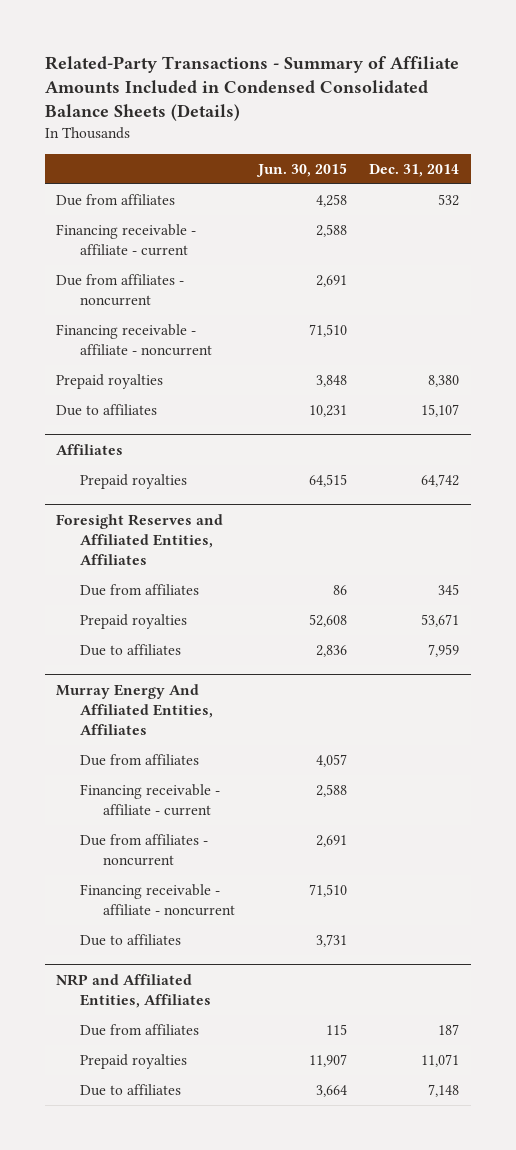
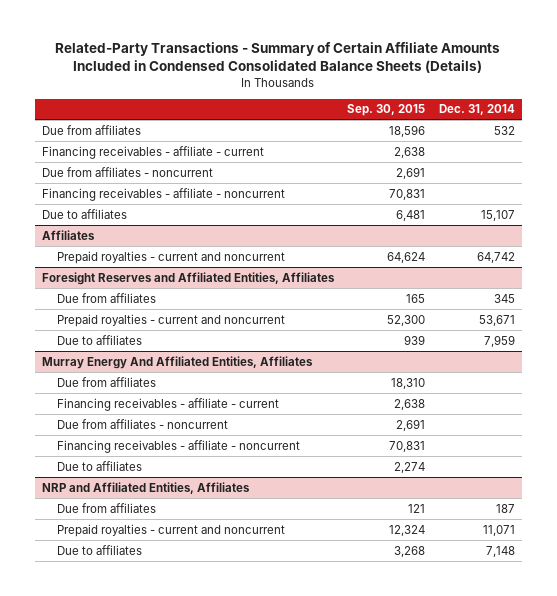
[44,55,459,122] Related-Party Transactions - Summary of Affiliate Amounts Included in Condensed Consolidated Balance Sheets (Details) -> [55,42,501,74] Related-Party Transactions - Summary of Certain Affiliate Amounts Included in Condensed Consolidated Balance Sheets (Details)
[255,162,347,177] Jun. 30, 2015 -> none
none -> [347,104,426,117] Sep. 30, 2015
[56,224,197,256] Financing receivable - affiliate - current -> [41,145,264,159] Financing receivables - affiliate - current
[56,374,164,390] Prepaid royalties -> none
[56,324,212,356] Financing receivable - affiliate - noncurrent -> [41,187,285,201] Financing receivables - affiliate - noncurrent
[79,474,187,490] Prepaid royalties -> [56,250,285,264] Prepaid royalties - current and noncurrent
[79,614,187,630] Prepaid royalties -> [56,313,285,327] Prepaid royalties - current and noncurrent
[79,784,220,816] Financing receivable - affiliate - current -> [56,397,279,411] Financing receivables - affiliate - current
[79,884,235,916] Financing receivable - affiliate - noncurrent -> [56,439,300,453] Financing receivables - affiliate - noncurrent
[79,1054,187,1070] Prepaid royalties -> [56,523,285,537] Prepaid royalties - current and noncurrent

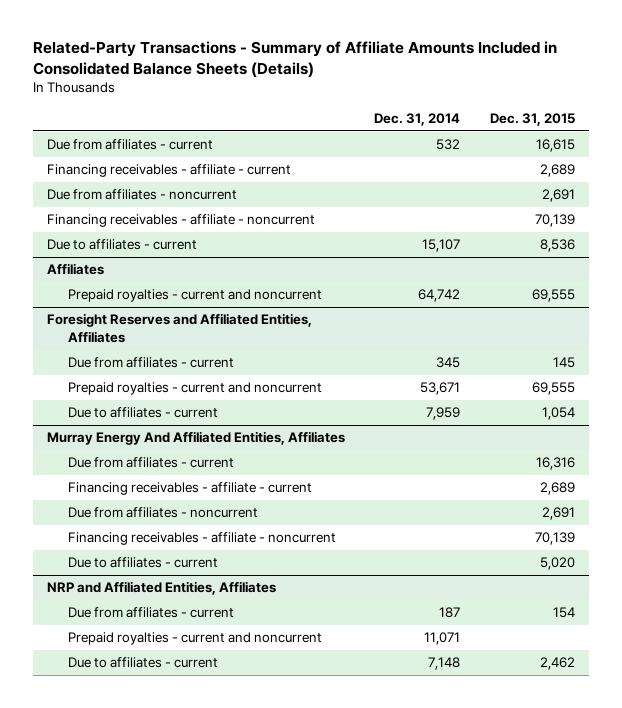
[55,42,501,74] Related-Party Transactions - Summary of Certain Affiliate Amounts Included in Condensed Consolidated Balance Sheets (Details) -> [32,41,557,78] Related-Party Transactions - Summary of Affiliate Amounts Included in Consolidated Balance Sheets (Details)
[347,104,426,117] Sep. 30, 2015 -> none
none -> [489,112,575,126] Dec. 31, 2015
[41,124,141,135] Due from affiliates -> [47,139,214,151] Due from affiliates - current
[41,208,127,219] Due to affiliates -> [47,239,198,251] Due to affiliates - current
[56,292,156,303] Due from affiliates -> [68,357,235,369] Due from affiliates - current
[56,334,142,345] Due to affiliates -> [68,407,219,419] Due to affiliates - current
[56,376,156,387] Due from affiliates -> [68,457,235,469] Due from affiliates - current
[56,460,142,471] Due to affiliates -> [68,557,219,569] Due to affiliates - current
[56,502,156,513] Due from affiliates -> [68,607,235,619] Due from affiliates - current
[56,544,142,555] Due to affiliates -> [68,657,219,669] Due to affiliates - current

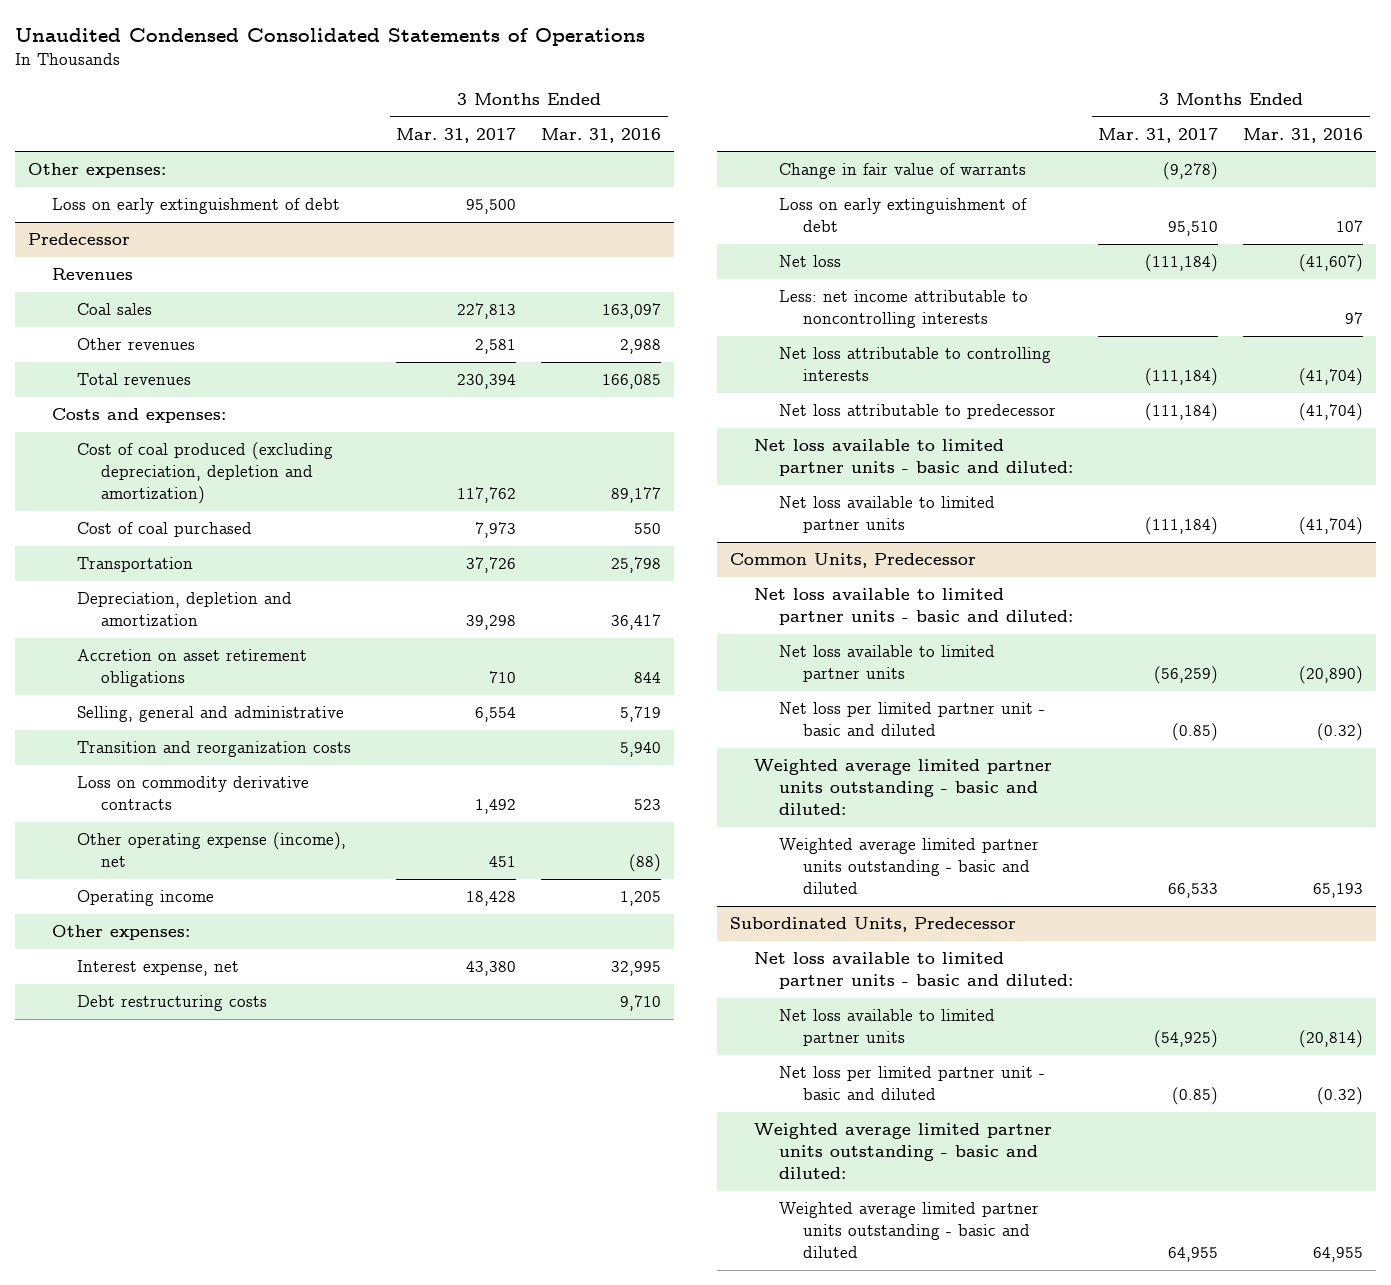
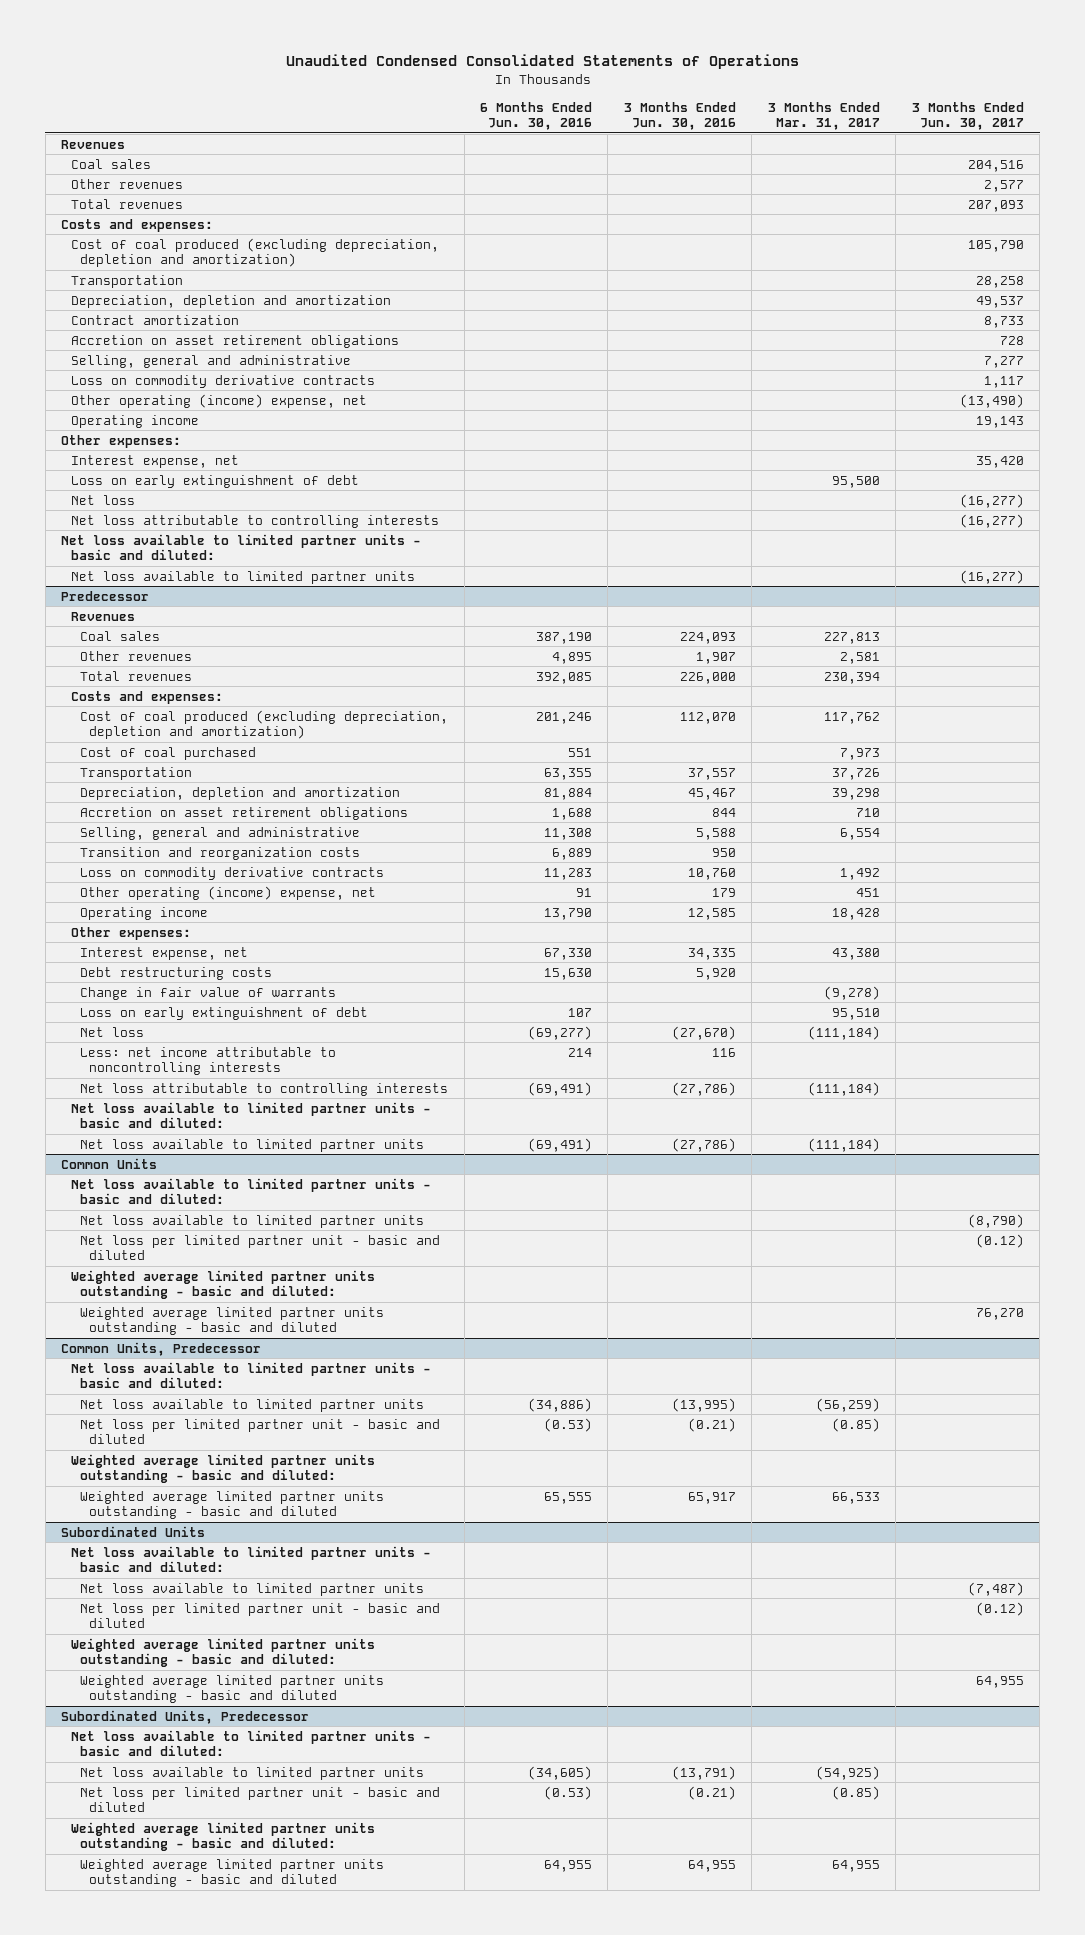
[541,127,662,143] Mar. 31, 2016 -> none
none -> [479,101,592,131] 6 Months Ended Jun. 30, 2016
none -> [623,101,736,131] 3 Months Ended Jun. 30, 2016
none -> [911,101,1024,131] 3 Months Ended Jun. 30, 2017
none -> [61,139,126,149] Revenues
none -> [70,158,151,169] Coal sales
none -> [70,178,183,189] Other revenues
none -> [70,198,183,209] Total revenues
none -> [61,218,214,232] Costs and expenses:
none -> [70,237,439,268] Cost of coal produced (excluding depreciation, depletion and amortization)
none -> [70,274,183,288] Transportation
none -> [70,294,391,308] Depreciation, depletion and amortization
none -> [70,314,239,325] Contract amortization
none -> [70,334,399,348] Accretion on asset retirement obligations
none -> [70,354,351,368] Selling, general and administrative
none -> [70,374,375,388] Loss on commodity derivative contracts
none -> [70,393,367,408] Other operating (income) expense, net
none -> [70,414,199,428] Operating income
none -> [70,454,239,468] Interest expense, net
none -> [70,494,135,505] Net loss
none -> [70,514,439,528] Net loss attributable to controlling interests
none -> [61,533,422,561] Net loss available to limited partner units - basic and diluted:
none -> [70,570,415,584] Net loss available to limited partner units
[76,832,346,868] Other operating expense (income), net -> [80,885,377,900] Other operating (income) expense, net
[778,404,1056,420] Net loss attributable to predecessor -> none
none -> [61,1157,158,1169] Common Units
none -> [70,1177,431,1205] Net loss available to limited partner units - basic and diluted:
none -> [80,1214,425,1228] Net loss available to limited partner units
none -> [80,1234,441,1261] Net loss per limited partner unit - basic and diluted
none -> [70,1269,375,1300] Weighted average limited partner units outstanding - basic and diluted:
none -> [80,1306,385,1336] Weighted average limited partner units outstanding - basic and diluted
none -> [61,1525,206,1537] Subordinated Units
none -> [70,1545,431,1573] Net loss available to limited partner units - basic and diluted:
none -> [80,1582,425,1596] Net loss available to limited partner units
none -> [80,1602,441,1629] Net loss per limited partner unit - basic and diluted
none -> [70,1637,375,1668] Weighted average limited partner units outstanding - basic and diluted:
none -> [80,1674,385,1704] Weighted average limited partner units outstanding - basic and diluted

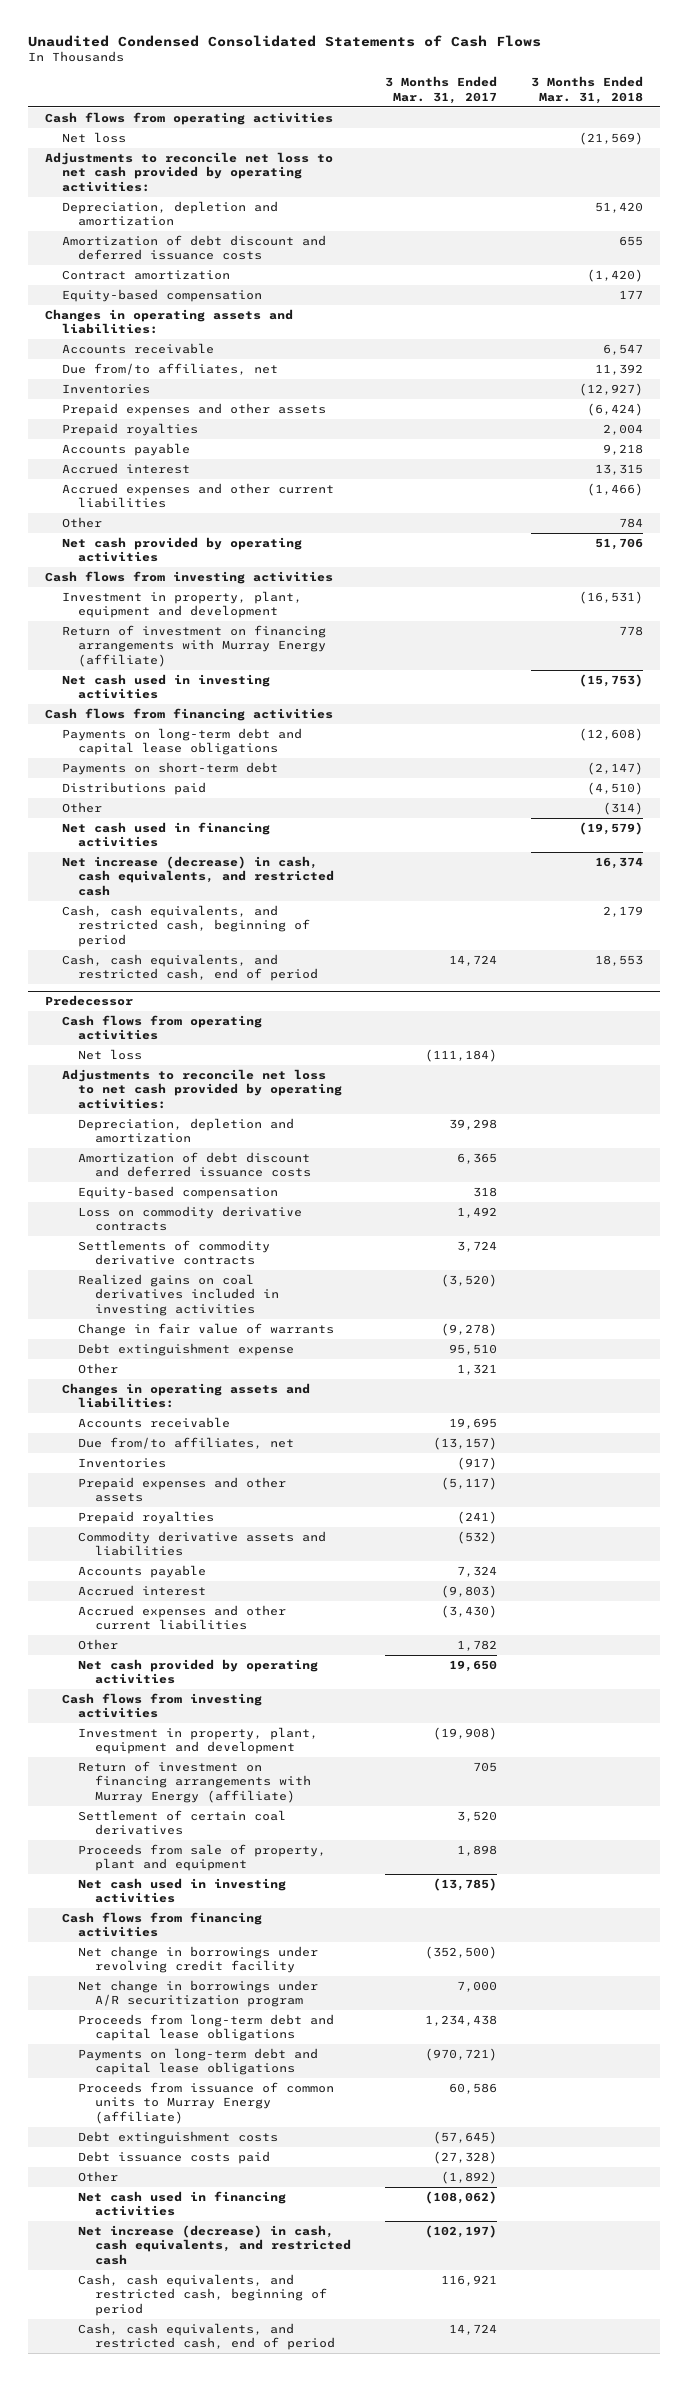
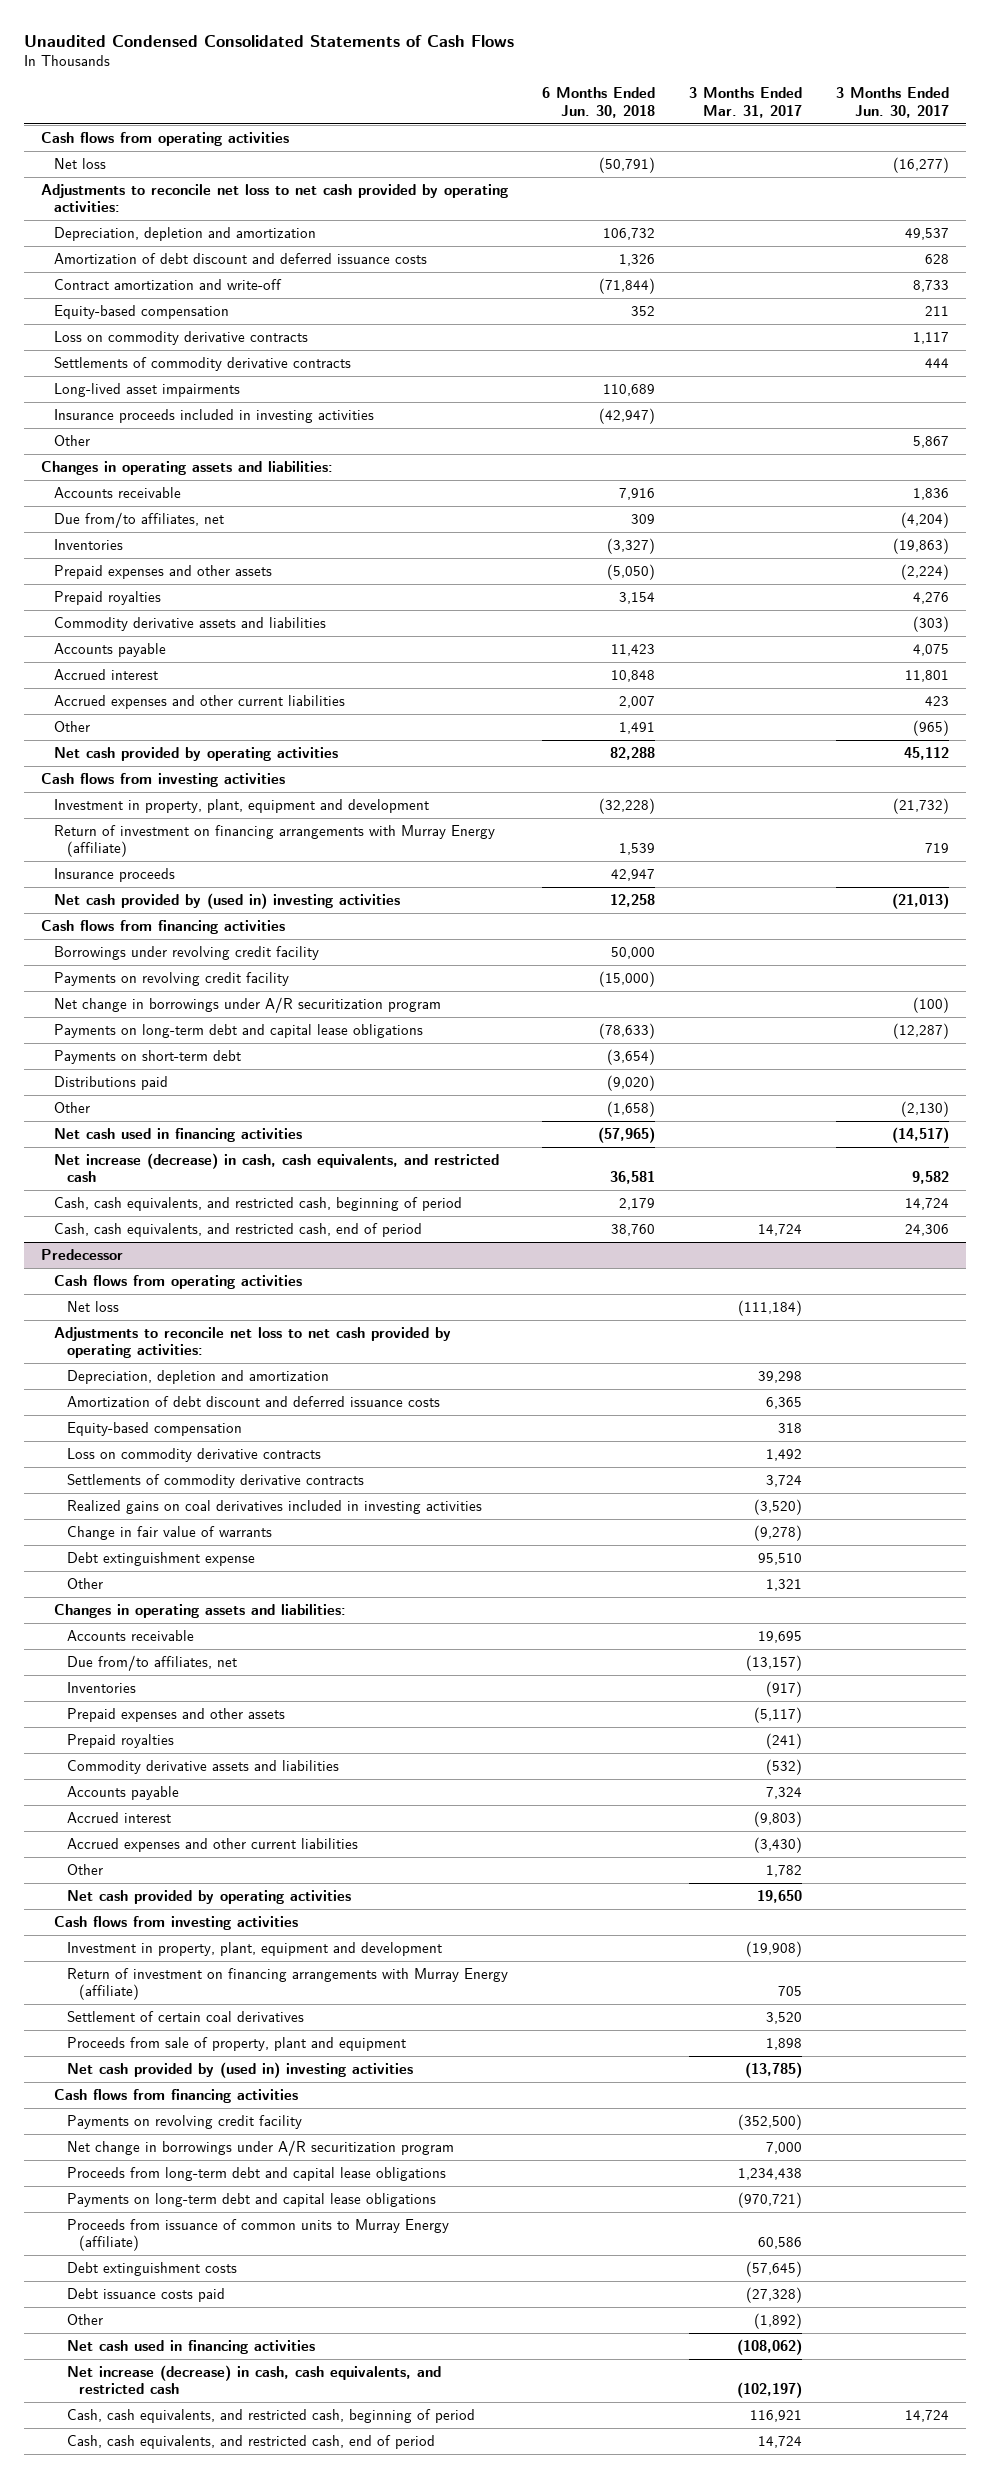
[530,76,643,104] 3 Months Ended Mar. 31, 2018 -> none
none -> [542,87,656,118] 6 Months Ended Jun. 30, 2018
none -> [835,87,949,118] 3 Months Ended Jun. 30, 2017
[61,269,230,280] Contract amortization -> none
none -> [53,278,282,290] Contract amortization and write-off
none -> [53,330,308,345] Loss on commodity derivative contracts
none -> [53,356,351,371] Settlements of commodity derivative contracts
none -> [53,382,240,397] Long-lived asset impairments
none -> [53,408,374,423] Insurance proceeds included in investing activities
none -> [53,434,90,446] Other
none -> [53,616,326,631] Commodity derivative assets and liabilities
none -> [53,867,175,882] Insurance proceeds
[61,673,270,700] Net cash used in investing activities -> [53,892,400,909] Net cash provided by (used in) investing activities
none -> [53,945,319,960] Borrowings under revolving credit facility
none -> [53,971,289,986] Payments on revolving credit facility
none -> [53,996,441,1013] Net change in borrowings under A/R securitization program
[78,1877,287,1904] Net cash used in investing activities -> [66,2061,413,2078] Net cash provided by (used in) investing activities
[78,1945,319,1974] Net change in borrowings under revolving credit facility -> [66,2114,302,2129] Payments on revolving credit facility

